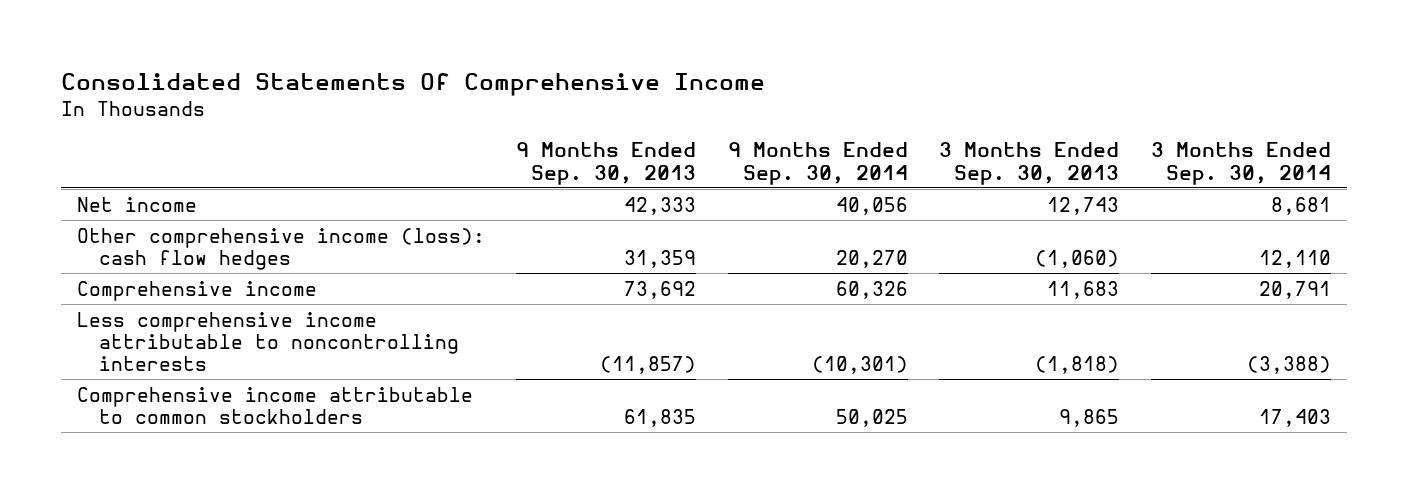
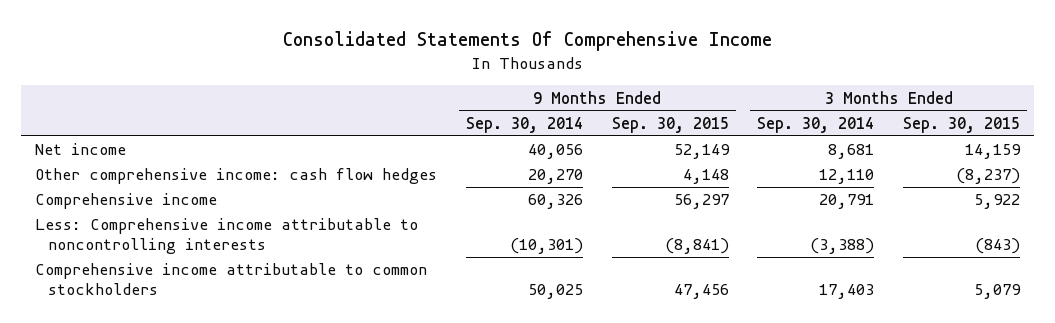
[516,142,697,185] 9 Months Ended Sep. 30, 2013 -> none
[939,142,1120,185] 3 Months Ended Sep. 30, 2013 -> none
none -> [611,116,729,133] Sep. 30, 2015
none -> [903,116,1021,133] Sep. 30, 2015
[76,227,485,270] Other comprehensive income (loss): cash flow hedges -> [34,168,437,185] Other comprehensive income: cash flow hedges
[76,311,459,371] Less comprehensive income attributable to noncontrolling interests -> [34,218,418,255] Less: Comprehensive income attributable to noncontrolling interests

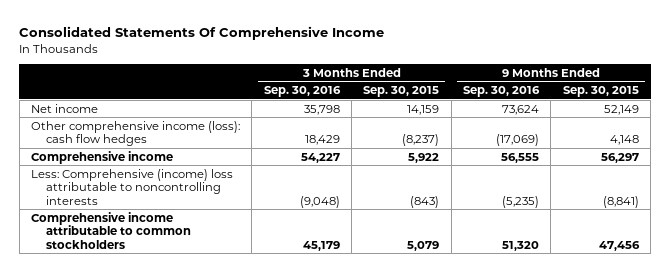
[465,116,583,133] Sep. 30, 2014 -> none
[757,116,875,133] Sep. 30, 2014 -> none
none -> [263,86,341,98] Sep. 30, 2016
none -> [463,86,541,98] Sep. 30, 2016
[34,168,437,185] Other comprehensive income: cash flow hedges -> [31,120,241,147] Other comprehensive income (loss): cash flow hedges
[34,218,418,255] Less: Comprehensive income attributable to noncontrolling interests -> [31,168,234,205] Less: Comprehensive (income) loss attributable to noncontrolling interests

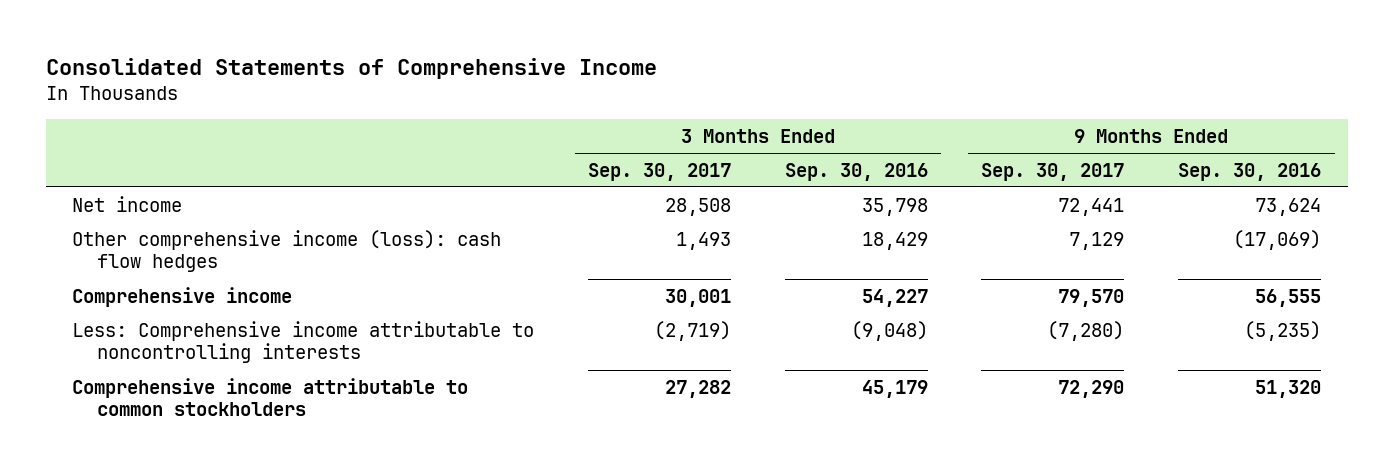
[19,26,385,41] Consolidated Statements Of Comprehensive Income -> [45,57,657,79] Consolidated Statements of Comprehensive Income
[363,86,440,98] Sep. 30, 2015 -> none
[562,86,639,98] Sep. 30, 2015 -> none
none -> [588,162,732,181] Sep. 30, 2017
none -> [981,162,1125,181] Sep. 30, 2017
[31,168,234,205] Less: Comprehensive (income) loss attributable to noncontrolling interests -> [72,320,535,364] Less: Comprehensive income attributable to noncontrolling interests

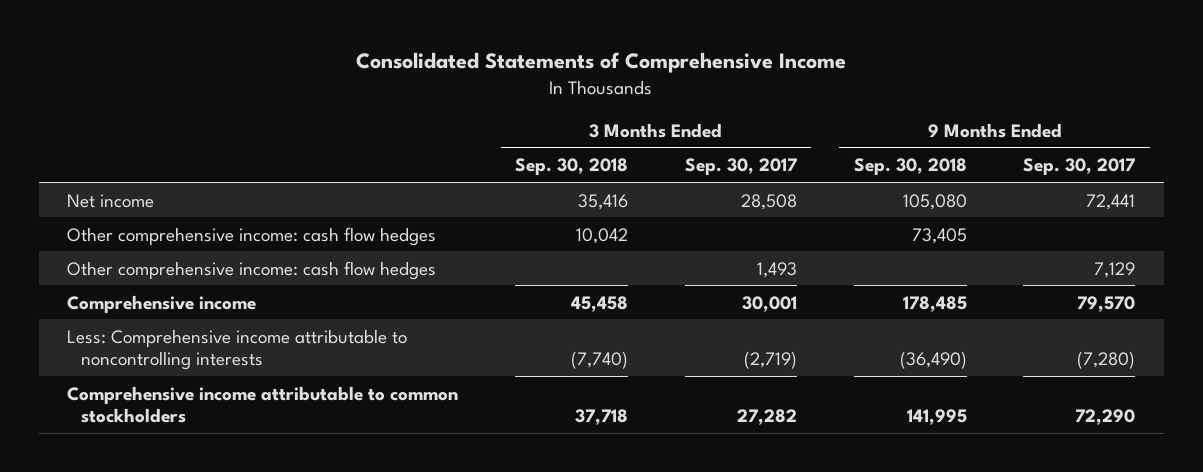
[784,162,928,181] Sep. 30, 2016 -> none
[1178,162,1322,181] Sep. 30, 2016 -> none
none -> [514,158,628,176] Sep. 30, 2018
none -> [853,158,967,176] Sep. 30, 2018
none -> [67,226,437,246] Other comprehensive income: cash flow hedges
[72,229,502,273] Other comprehensive income (loss): cash flow hedges -> [67,260,437,280] Other comprehensive income: cash flow hedges

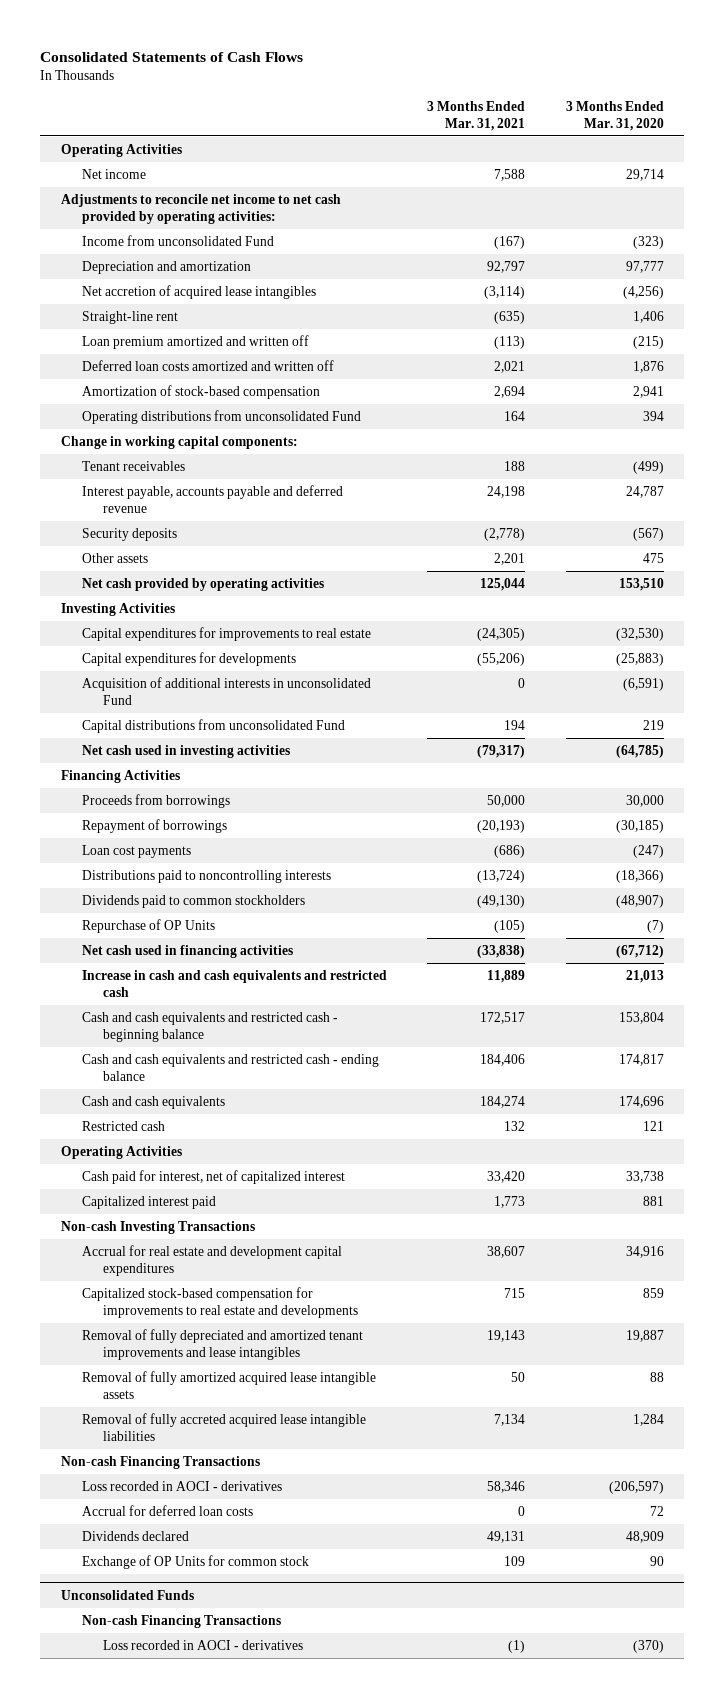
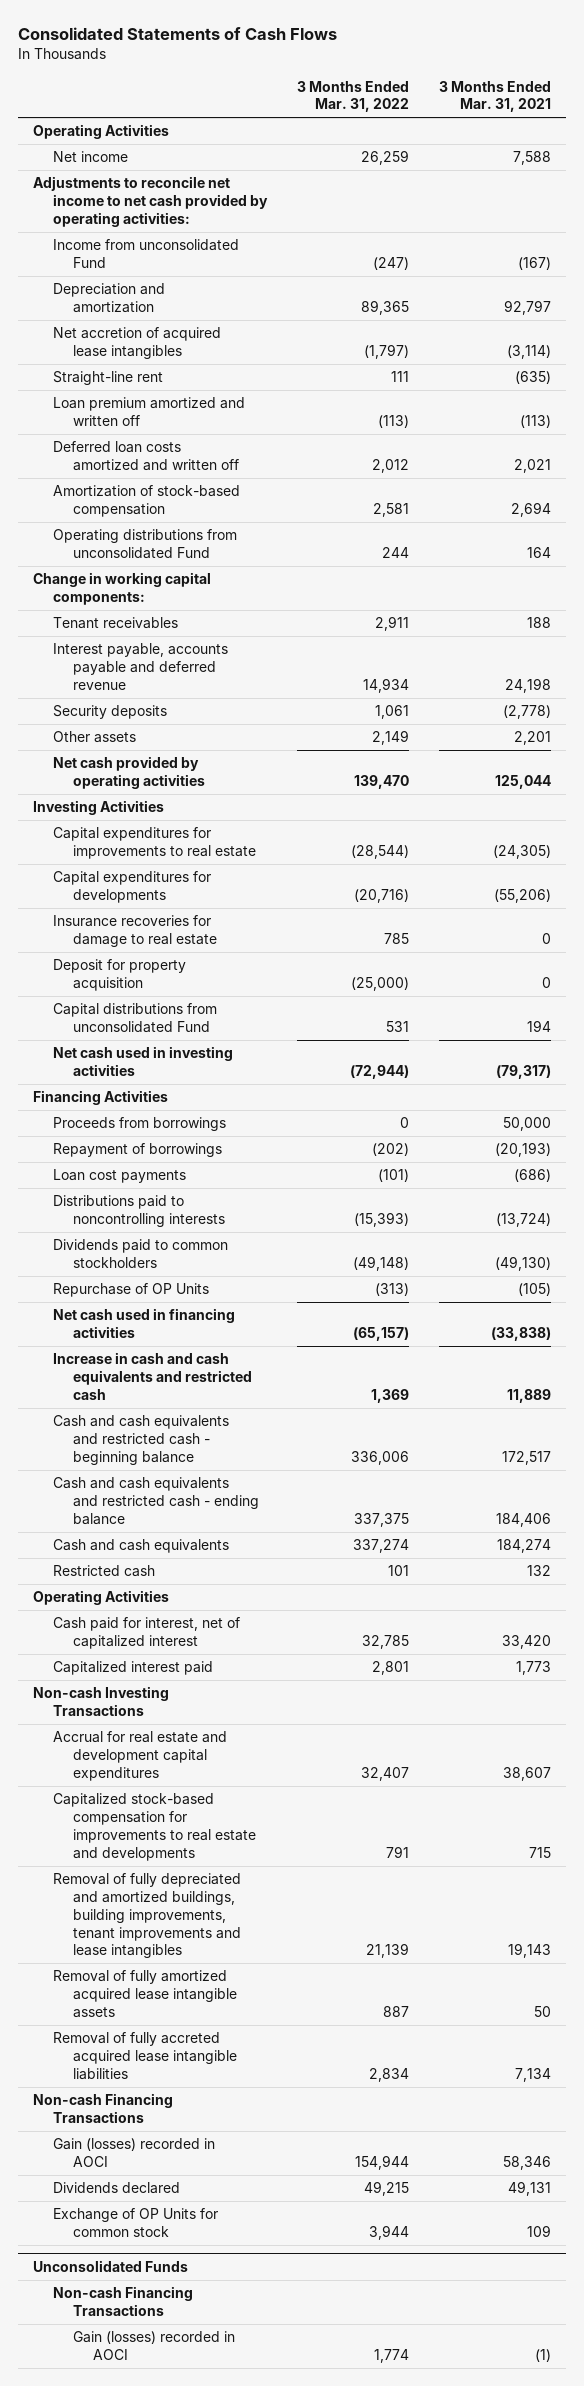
[565,100,664,131] 3 Months Ended Mar. 31, 2020 -> none
none -> [296,80,409,113] 3 Months Ended Mar. 31, 2022
[82,677,372,706] Acquisition of additional interests in unconsolidated Fund -> none
none -> [52,915,218,948] Insurance recoveries for damage to real estate
none -> [52,959,186,992] Deposit for property acquisition
[82,1329,364,1361] Removal of fully depreciated and amortized tenant improvements and lease intangibles -> [52,1873,242,1959] Removal of fully depreciated and amortized buildings, building improvements, tenant improvements and lease intangibles
[82,1505,254,1517] Accrual for deferred loan costs -> none
[82,1481,283,1492] Loss recorded in AOCI - derivatives -> [52,2138,215,2168] Gain (losses) recorded in AOCI
[103,1640,304,1651] Loss recorded in AOCI - derivatives -> [73,2331,236,2361] Gain (losses) recorded in AOCI

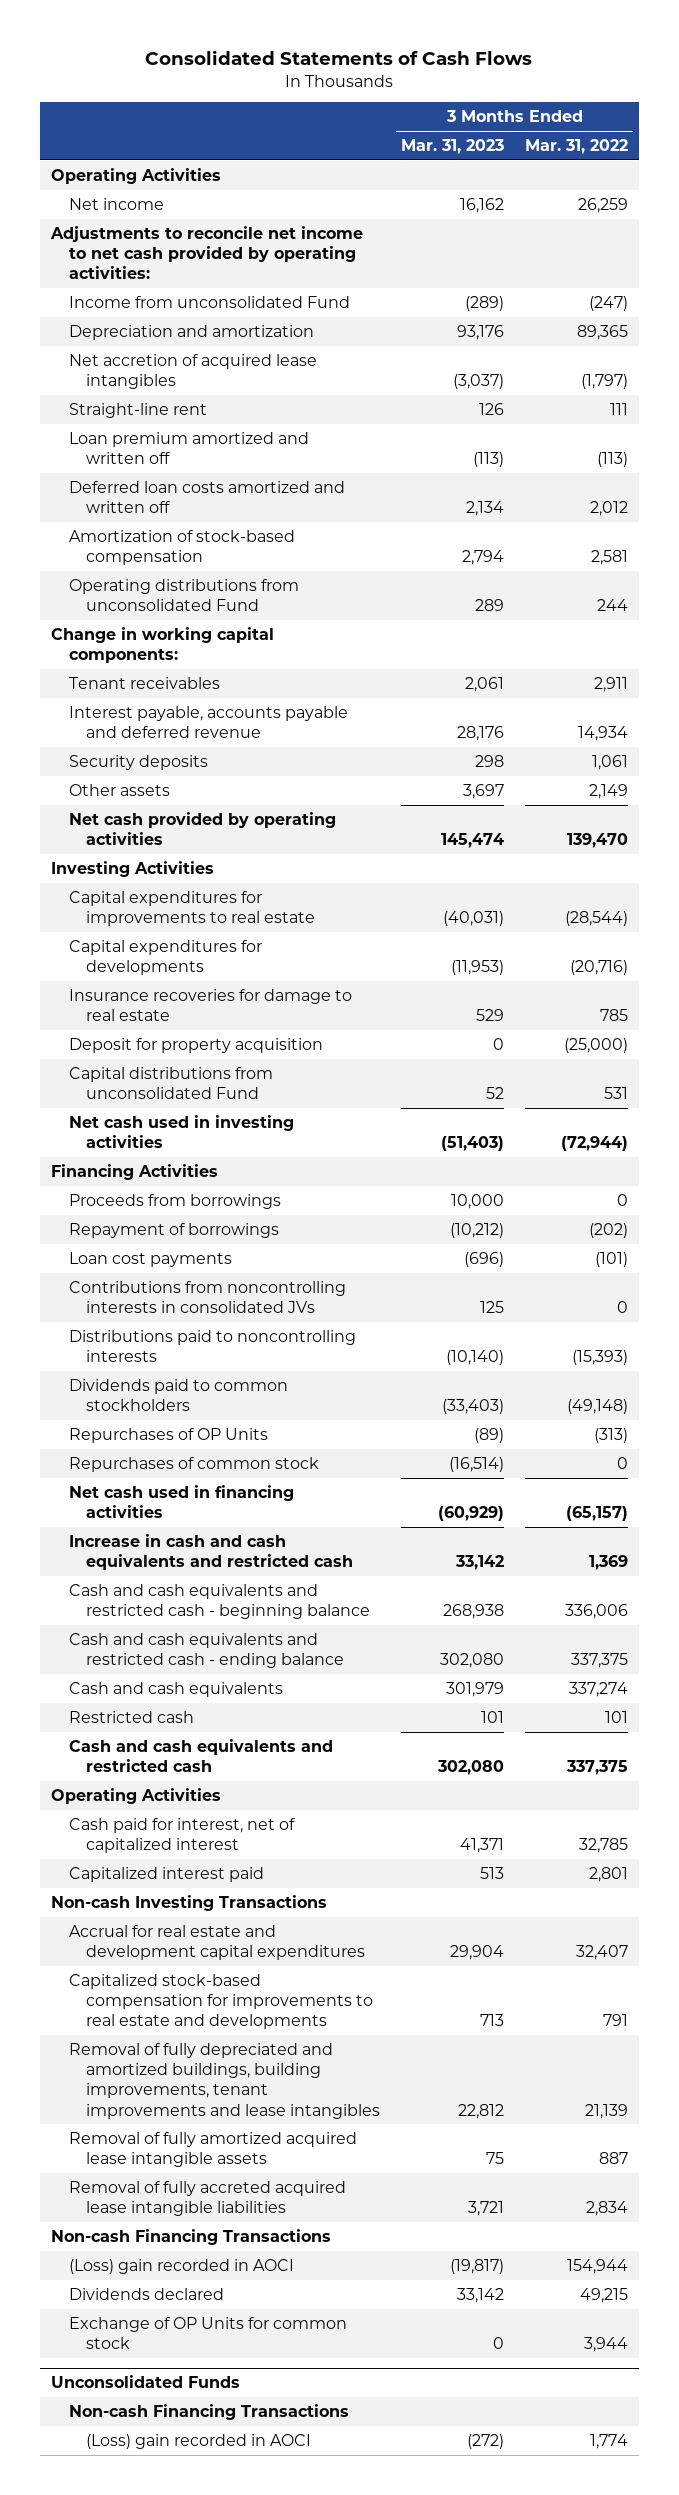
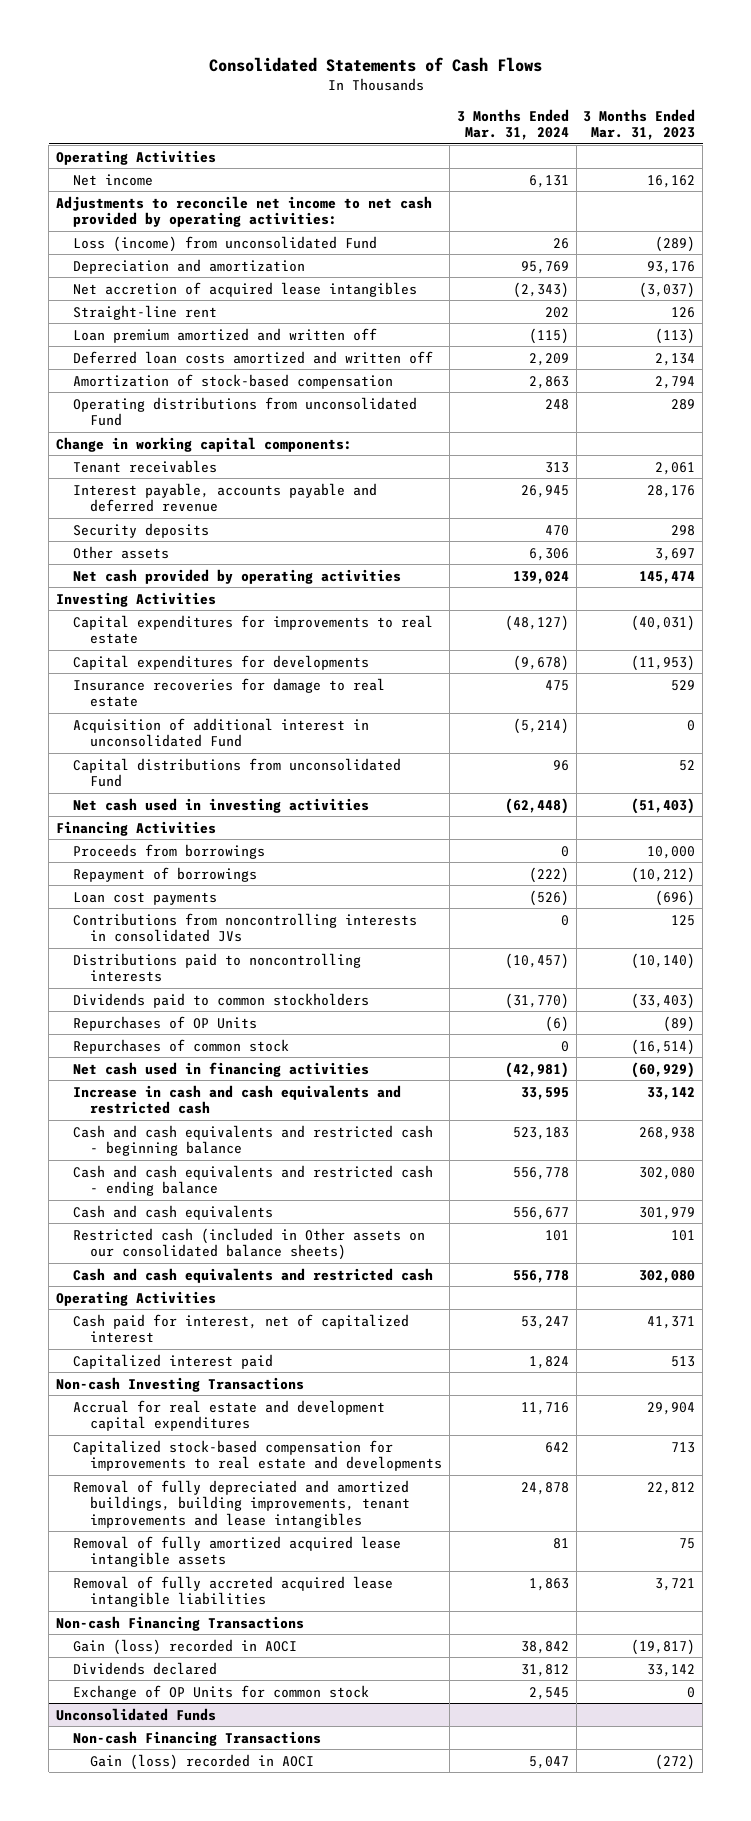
[525,138,629,154] Mar. 31, 2022 -> none
none -> [456,108,569,141] 3 Months Ended Mar. 31, 2024
[68,295,350,308] Income from unconsolidated Fund -> [73,235,378,252] Loss (income) from unconsolidated Fund
[68,1037,323,1053] Deposit for property acquisition -> none
none -> [73,717,370,748] Acquisition of additional interest in unconsolidated Fund
[68,1710,194,1723] Restricted cash -> [73,1227,426,1261] Restricted cash (included in Other assets on our consolidated balance sheets)
[68,2258,294,2274] (Loss) gain recorded in AOCI -> [73,1638,298,1655] Gain (loss) recorded in AOCI
[86,2433,312,2449] (Loss) gain recorded in AOCI -> [90,1753,315,1770] Gain (loss) recorded in AOCI

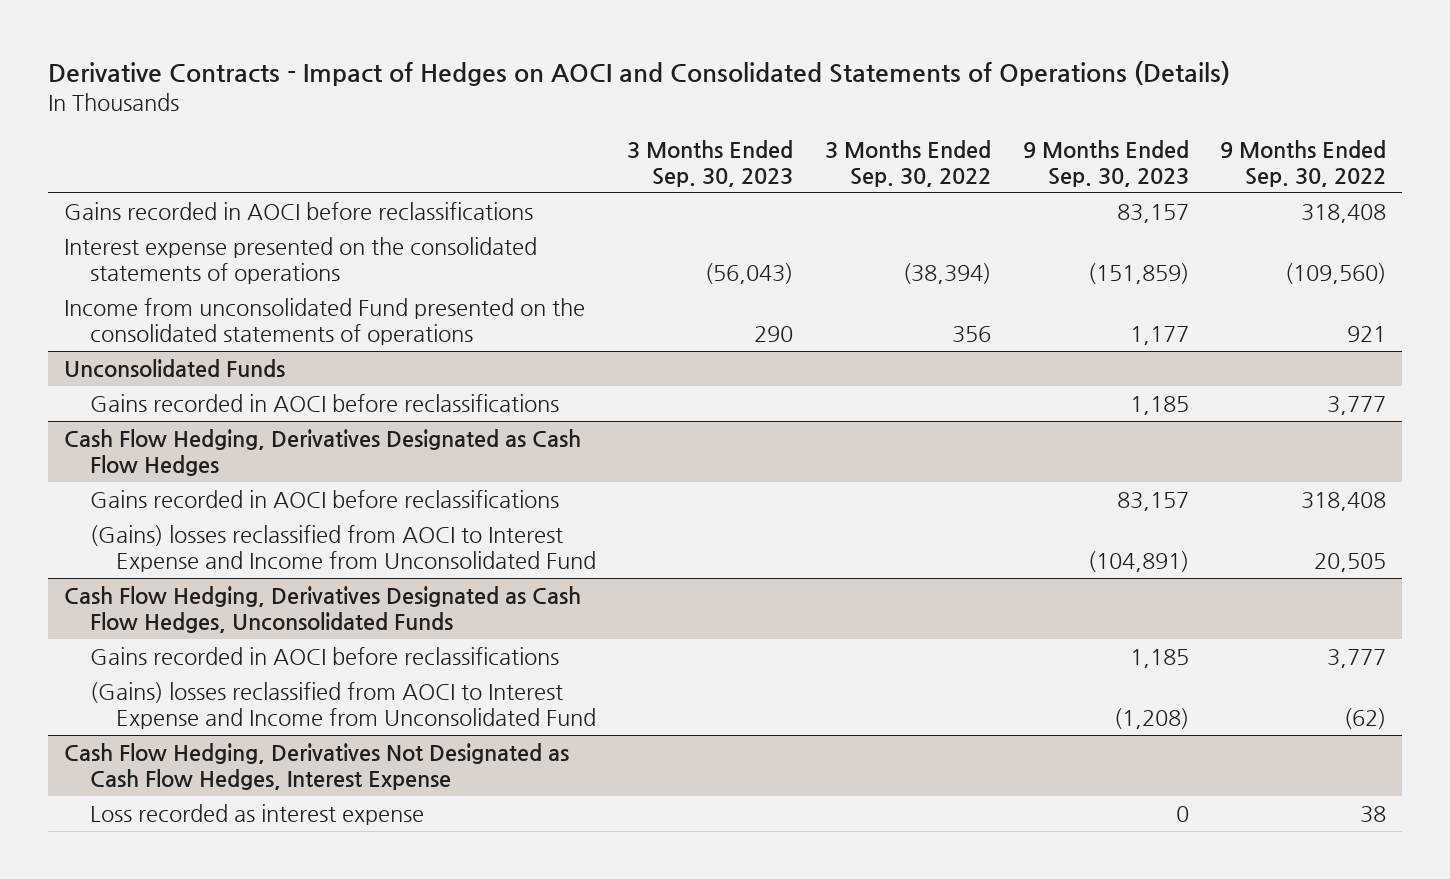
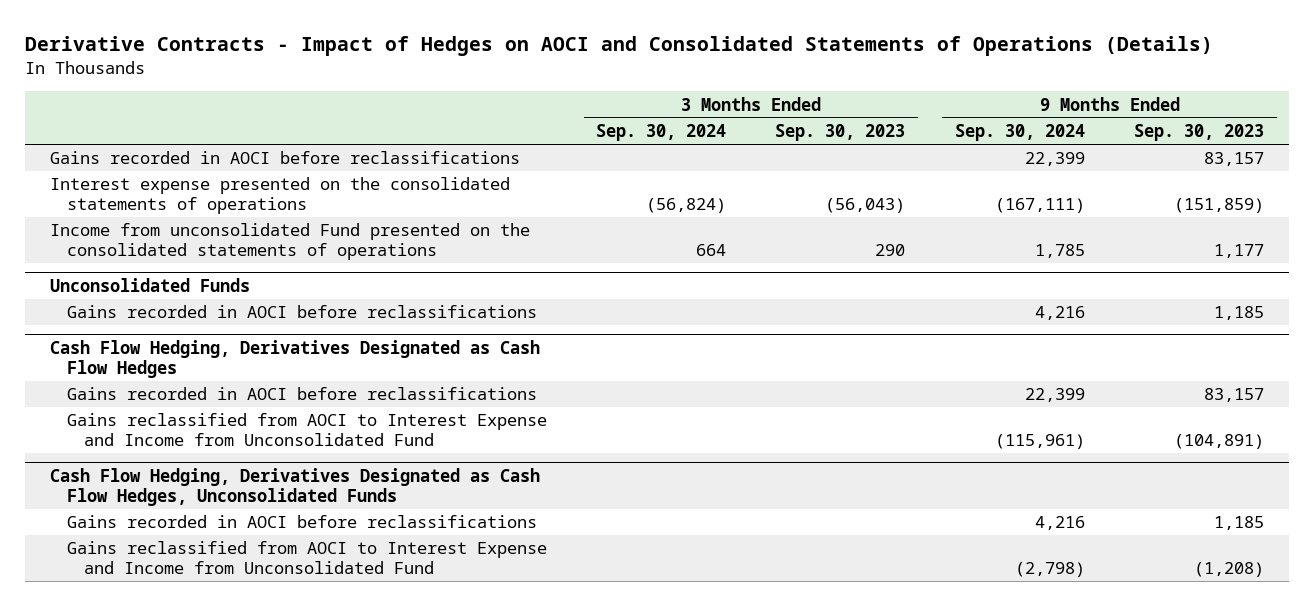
[824,139,991,187] 3 Months Ended Sep. 30, 2022 -> none
[1220,139,1387,187] 9 Months Ended Sep. 30, 2022 -> none
none -> [595,124,726,142] Sep. 30, 2024
none -> [954,124,1085,142] Sep. 30, 2024
[89,525,596,572] (Gains) losses reclassified from AOCI to Interest Expense and Income from Unconsolidated Fund -> [66,413,547,447] Gains reclassified from AOCI to Interest Expense and Income from Unconsolidated Fund
[64,743,570,790] Cash Flow Hedging, Derivatives Not Designated as Cash Flow Hedges, Interest Expense -> none
[89,804,424,826] Loss recorded as interest expense -> none
[89,682,596,729] (Gains) losses reclassified from AOCI to Interest Expense and Income from Unconsolidated Fund -> [66,541,547,575] Gains reclassified from AOCI to Interest Expense and Income from Unconsolidated Fund

